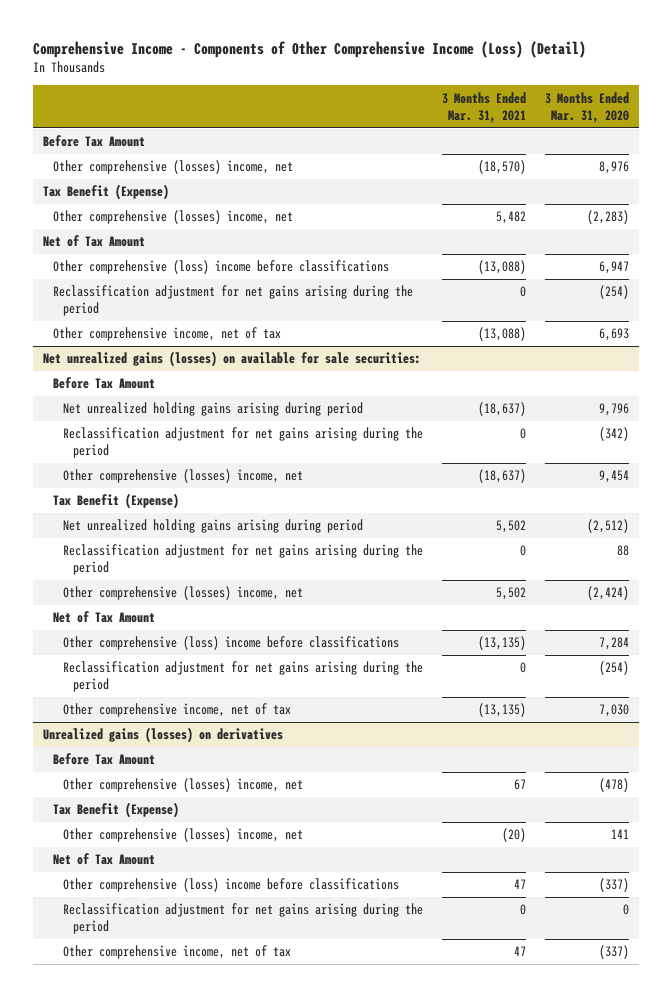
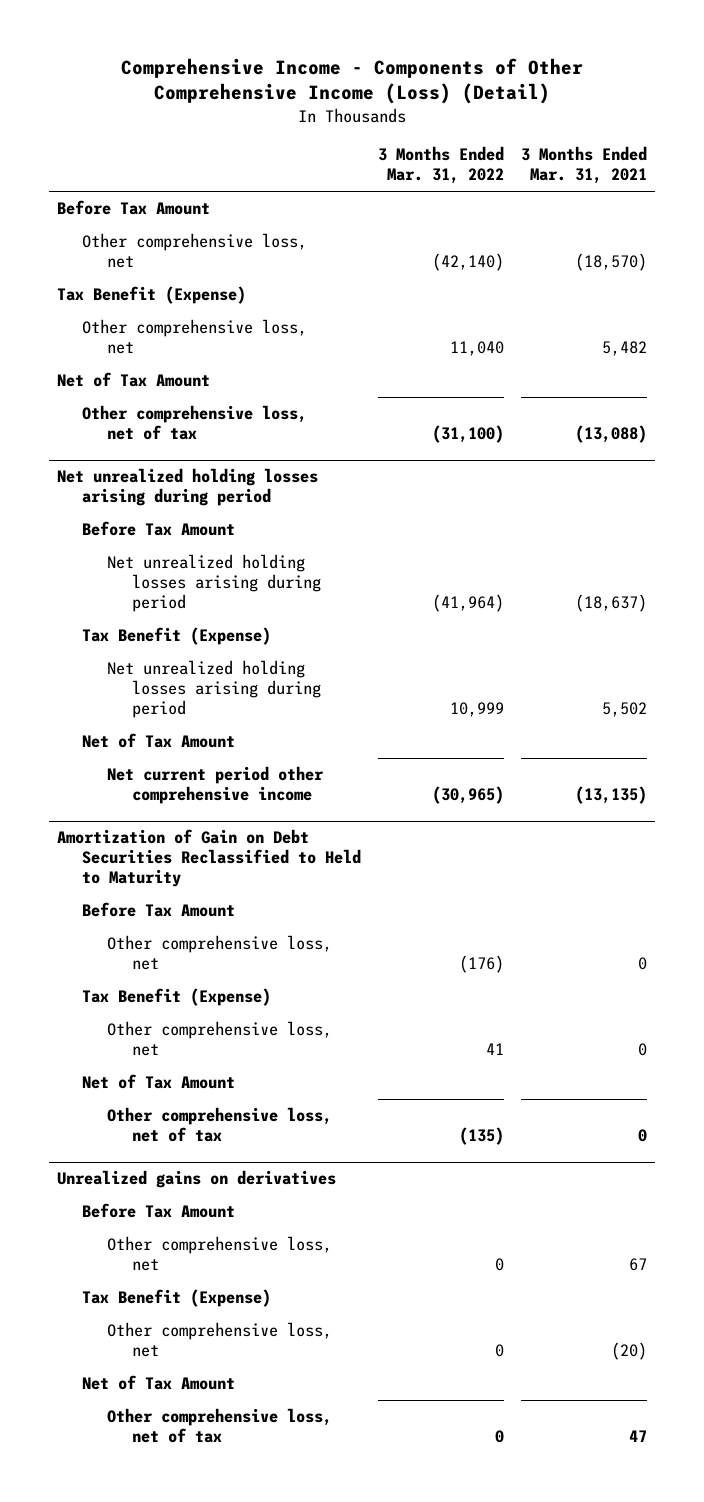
[545,91,630,123] 3 Months Ended Mar. 31, 2020 -> none
none -> [377,146,504,185] 3 Months Ended Mar. 31, 2022
[52,160,293,175] Other comprehensive (losses) income, net -> [81,233,307,269] Other comprehensive loss, net
[52,210,293,225] Other comprehensive (losses) income, net -> [81,319,307,355] Other comprehensive loss, net
[52,260,389,275] Other comprehensive (loss) income before classifications -> none
[52,285,413,317] Reclassification adjustment for net gains arising during the period -> none
[42,351,421,368] Net unrealized gains (losses) on available for sale securities: -> none
[52,327,281,342] Other comprehensive income, net of tax -> [81,405,307,441] Other comprehensive loss, net of tax
none -> [57,468,319,507] Net unrealized holding losses arising during period
[62,427,423,459] Reclassification adjustment for net gains arising during the period -> none
[62,469,303,484] Other comprehensive (losses) income, net -> none
[62,402,363,417] Net unrealized holding gains arising during period -> [106,554,321,613] Net unrealized holding losses arising during period
[62,544,423,576] Reclassification adjustment for net gains arising during the period -> none
[62,586,303,601] Other comprehensive (losses) income, net -> none
[62,519,363,534] Net unrealized holding gains arising during period -> [106,660,321,719] Net unrealized holding losses arising during period
[62,661,423,693] Reclassification adjustment for net gains arising during the period -> none
[62,703,291,718] Other comprehensive income, net of tax -> none
[42,727,283,744] Unrealized gains (losses) on derivatives -> none
[62,636,399,651] Other comprehensive (loss) income before classifications -> [106,766,324,805] Net current period other comprehensive income
none -> [57,829,361,888] Amortization of Gain on Debt Securities Reclassified to Held to Maturity
[62,778,303,793] Other comprehensive (losses) income, net -> [106,935,332,971] Other comprehensive loss, net
[513,779,526,791] 67 -> [637,957,647,971] 0
[62,828,303,843] Other comprehensive (losses) income, net -> [106,1021,332,1057] Other comprehensive loss, net
[501,828,526,843] (20) -> [637,1043,647,1057] 0
[62,878,399,893] Other comprehensive (loss) income before classifications -> none
[62,903,423,935] Reclassification adjustment for net gains arising during the period -> none
[62,945,291,960] Other comprehensive income, net of tax -> [106,1107,332,1143] Other comprehensive loss, net of tax
[513,946,526,957] 47 -> [637,1129,647,1143] 0
none -> [57,1170,337,1189] Unrealized gains on derivatives
none -> [81,1203,235,1219] Before Tax Amount
none -> [106,1236,332,1272] Other comprehensive loss, net
none -> [81,1289,271,1308] Tax Benefit (Expense)
none -> [106,1322,332,1358] Other comprehensive loss, net
none -> [81,1375,235,1391] Net of Tax Amount
none -> [106,1408,332,1444] Other comprehensive loss, net of tax

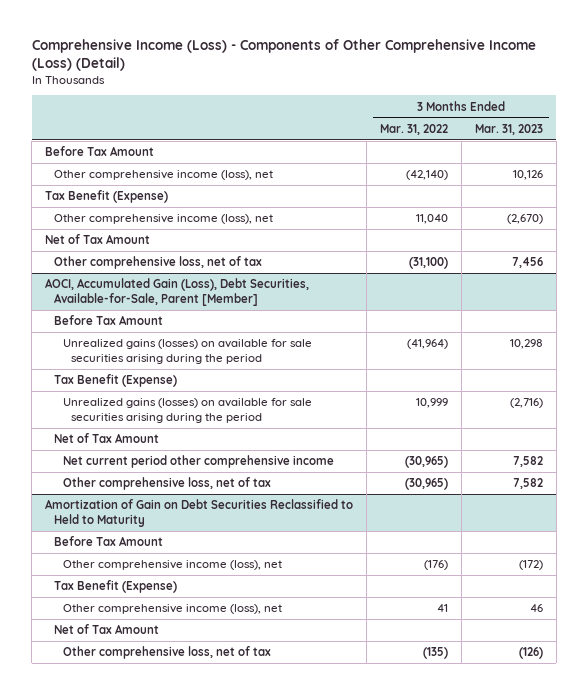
[120,57,583,105] Comprehensive Income - Components of Other Comprehensive Income (Loss) (Detail) -> [31,38,536,71] Comprehensive Income (Loss) - Components of Other Comprehensive Income (Loss) (Detail)
[520,146,647,185] 3 Months Ended Mar. 31, 2021 -> none
none -> [474,123,543,135] Mar. 31, 2023
[81,233,307,269] Other comprehensive loss, net -> [53,170,273,181] Other comprehensive income (loss), net
[81,319,307,355] Other comprehensive loss, net -> [53,214,273,225] Other comprehensive income (loss), net
[57,468,319,507] Net unrealized holding losses arising during period -> none
none -> [44,278,309,306] AOCI, Accumulated Gain (Loss), Debt Securities, Available-for-Sale, Parent [Member]
[106,554,321,613] Net unrealized holding losses arising during period -> [62,339,312,364] Unrealized gains (losses) on available for sale securities arising during the period
[106,660,321,719] Net unrealized holding losses arising during period -> [62,398,312,423] Unrealized gains (losses) on available for sale securities arising during the period
none -> [62,477,271,491] Other comprehensive loss, net of tax
[106,935,332,971] Other comprehensive loss, net -> [62,560,282,571] Other comprehensive income (loss), net
[106,1021,332,1057] Other comprehensive loss, net -> [62,604,282,615] Other comprehensive income (loss), net
[57,1170,337,1189] Unrealized gains on derivatives -> none
[81,1203,235,1219] Before Tax Amount -> none
[106,1236,332,1272] Other comprehensive loss, net -> none
[81,1289,271,1308] Tax Benefit (Expense) -> none
[106,1322,332,1358] Other comprehensive loss, net -> none
[81,1375,235,1391] Net of Tax Amount -> none
[106,1408,332,1444] Other comprehensive loss, net of tax -> none

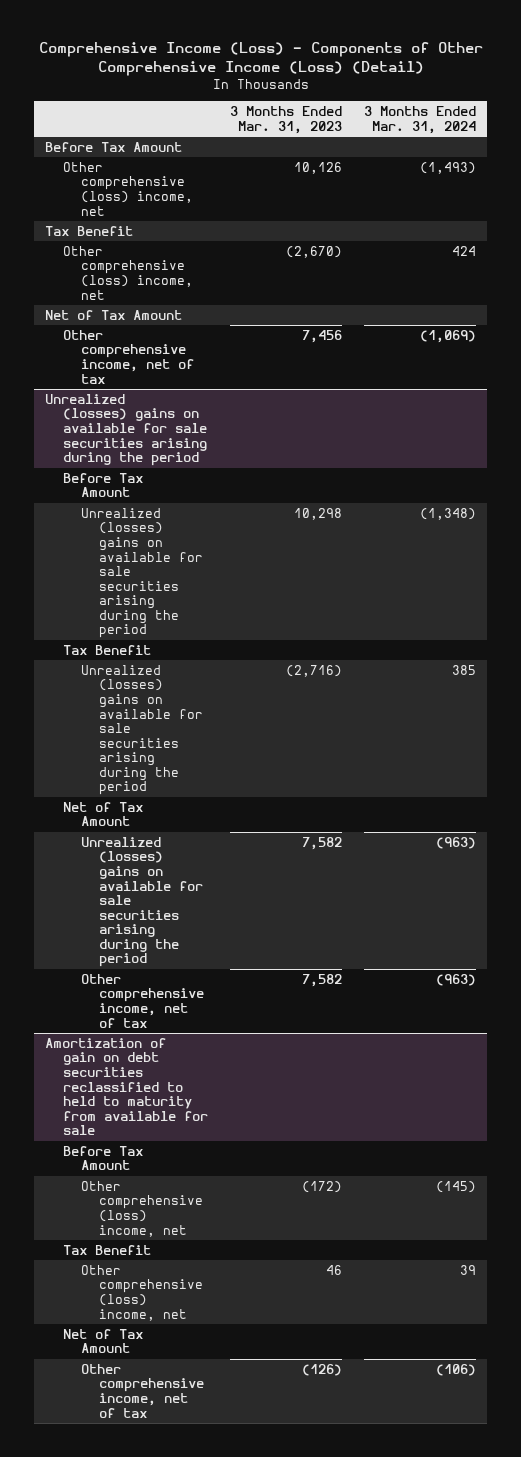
[379,123,448,135] Mar. 31, 2022 -> none
none -> [364,106,477,134] 3 Months Ended Mar. 31, 2024
[53,170,273,181] Other comprehensive income (loss), net -> [63,161,194,216] Other comprehensive (loss) income, net
[44,190,168,204] Tax Benefit (Expense) -> [45,225,134,236] Tax Benefit
[53,214,273,225] Other comprehensive income (loss), net -> [63,245,194,300] Other comprehensive (loss) income, net
[53,256,262,270] Other comprehensive loss, net of tax -> [63,329,195,384] Other comprehensive income, net of tax
[44,278,309,306] AOCI, Accumulated Gain (Loss), Debt Securities, Available-for-Sale, Parent [Member] -> [45,393,208,467] Unrealized (losses) gains on available for sale securities arising during the period
[62,339,312,364] Unrealized gains (losses) on available for sale securities arising during the period -> [81,507,204,639] Unrealized (losses) gains on available for sale securities arising during the period
[53,374,177,388] Tax Benefit (Expense) -> [63,644,152,655] Tax Benefit
[62,398,312,423] Unrealized gains (losses) on available for sale securities arising during the period -> [81,664,204,796] Unrealized (losses) gains on available for sale securities arising during the period
[62,455,334,469] Net current period other comprehensive income -> [81,836,204,968] Unrealized (losses) gains on available for sale securities arising during the period
[62,477,271,491] Other comprehensive loss, net of tax -> [81,973,205,1028] Other comprehensive income, net of tax
[44,499,353,527] Amortization of Gain on Debt Securities Reclassified to Held to Maturity -> [45,1037,209,1136] Amortization of gain on debt securities reclassified to held to maturity from available for sale
[62,560,282,571] Other comprehensive income (loss), net -> [81,1180,204,1237] Other comprehensive (loss) income, net
[53,580,177,594] Tax Benefit (Expense) -> [63,1244,152,1255] Tax Benefit
[62,604,282,615] Other comprehensive income (loss), net -> [81,1264,204,1321] Other comprehensive (loss) income, net
[62,646,271,660] Other comprehensive loss, net of tax -> [81,1363,205,1418] Other comprehensive income, net of tax

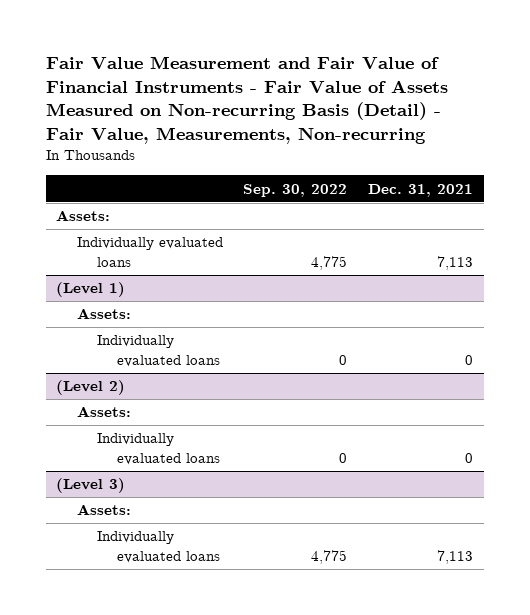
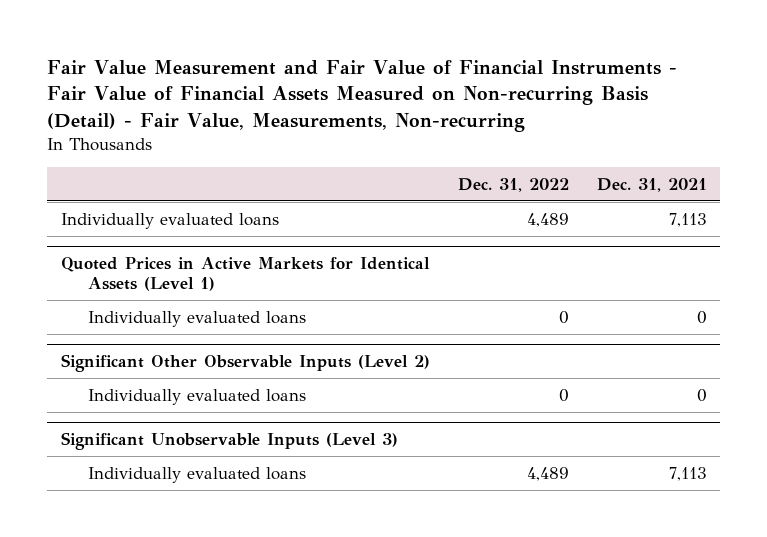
[45,56,448,144] Fair Value Measurement and Fair Value of Financial Instruments - Fair Value of Assets Measured on Non-recurring Basis (Detail) - Fair Value, Measurements, Non-recurring -> [47,59,678,132] Fair Value Measurement and Fair Value of Financial Instruments - Fair Value of Financial Assets Measured on Non-recurring Basis (Detail) - Fair Value, Measurements, Non-recurring
[243,183,348,197] Sep. 30, 2022 -> none
none -> [457,177,569,192] Dec. 31, 2022
[56,210,111,222] Assets: -> none
[76,308,131,320] Assets: -> none
[56,282,126,298] (Level 1) -> [60,256,430,291] Quoted Prices in Active Markets for Identical Assets (Level 1)
[76,406,131,418] Assets: -> none
[56,380,126,396] (Level 2) -> [60,353,430,372] Significant Other Observable Inputs (Level 2)
[76,504,131,516] Assets: -> none
[56,478,126,494] (Level 3) -> [60,431,398,450] Significant Unobservable Inputs (Level 3)

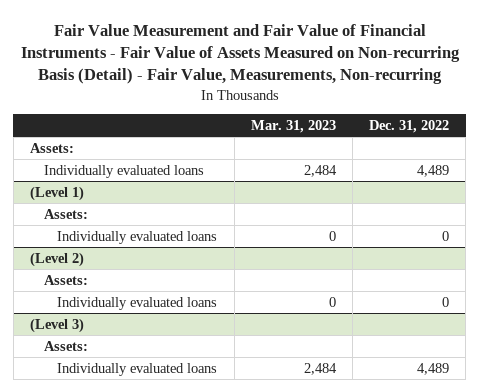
[47,59,678,132] Fair Value Measurement and Fair Value of Financial Instruments - Fair Value of Financial Assets Measured on Non-recurring Basis (Detail) - Fair Value, Measurements, Non-recurring -> [20,23,460,85] Fair Value Measurement and Fair Value of Financial Instruments - Fair Value of Assets Measured on Non-recurring Basis (Detail) - Fair Value, Measurements, Non-recurring
[596,177,707,192] Dec. 31, 2021 -> none
none -> [250,119,336,133] Mar. 31, 2023
none -> [30,142,75,153] Assets:
[60,256,430,291] Quoted Prices in Active Markets for Identical Assets (Level 1) -> [30,185,85,201] (Level 1)
none -> [43,208,88,219] Assets:
[60,353,430,372] Significant Other Observable Inputs (Level 2) -> [30,251,85,267] (Level 2)
none -> [43,274,88,285] Assets:
[60,431,398,450] Significant Unobservable Inputs (Level 3) -> [30,317,85,333] (Level 3)
none -> [43,340,88,351] Assets:

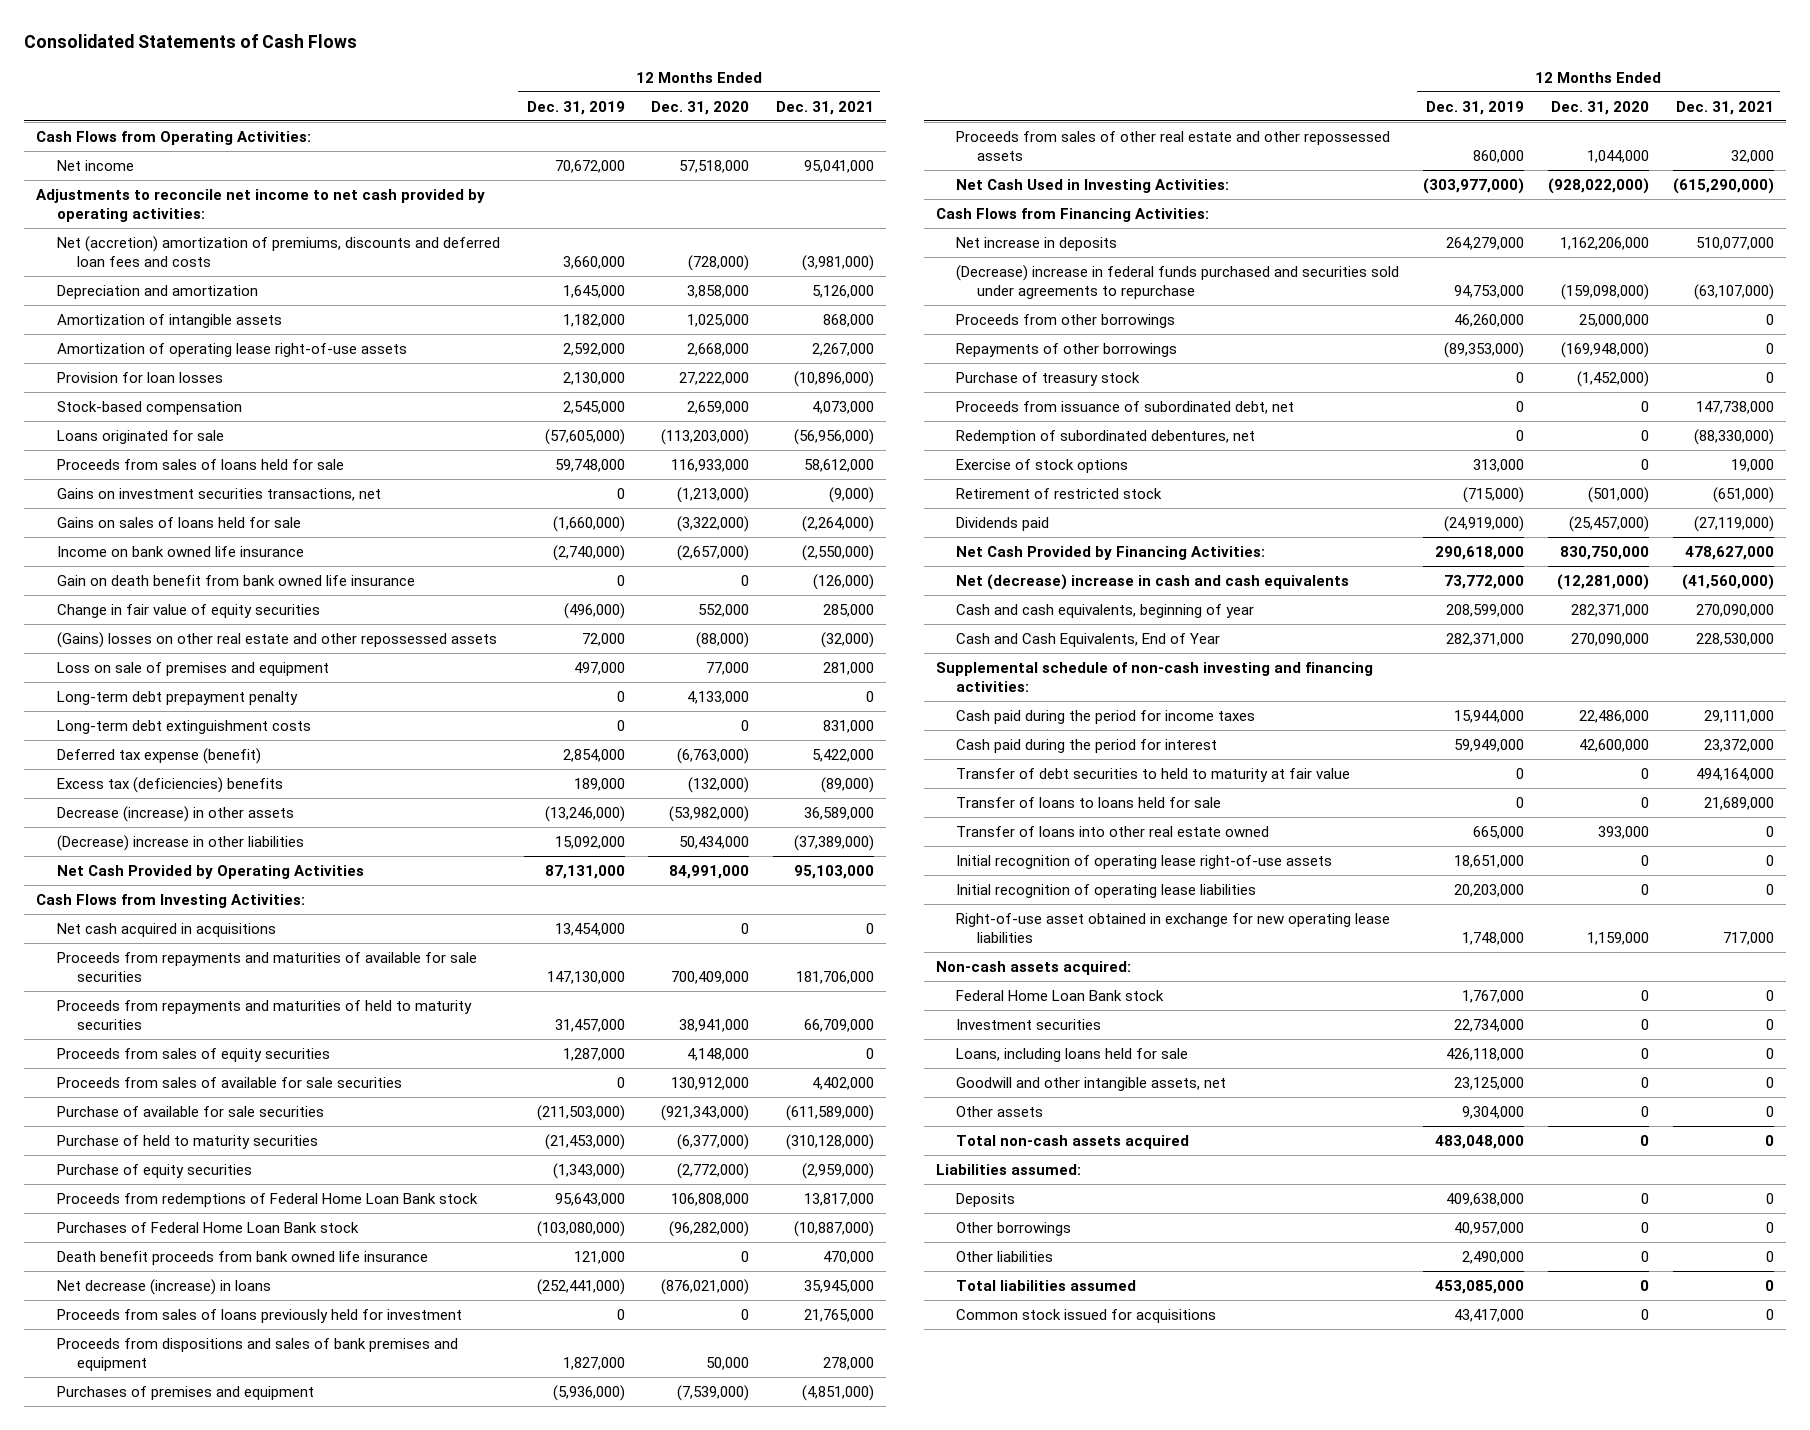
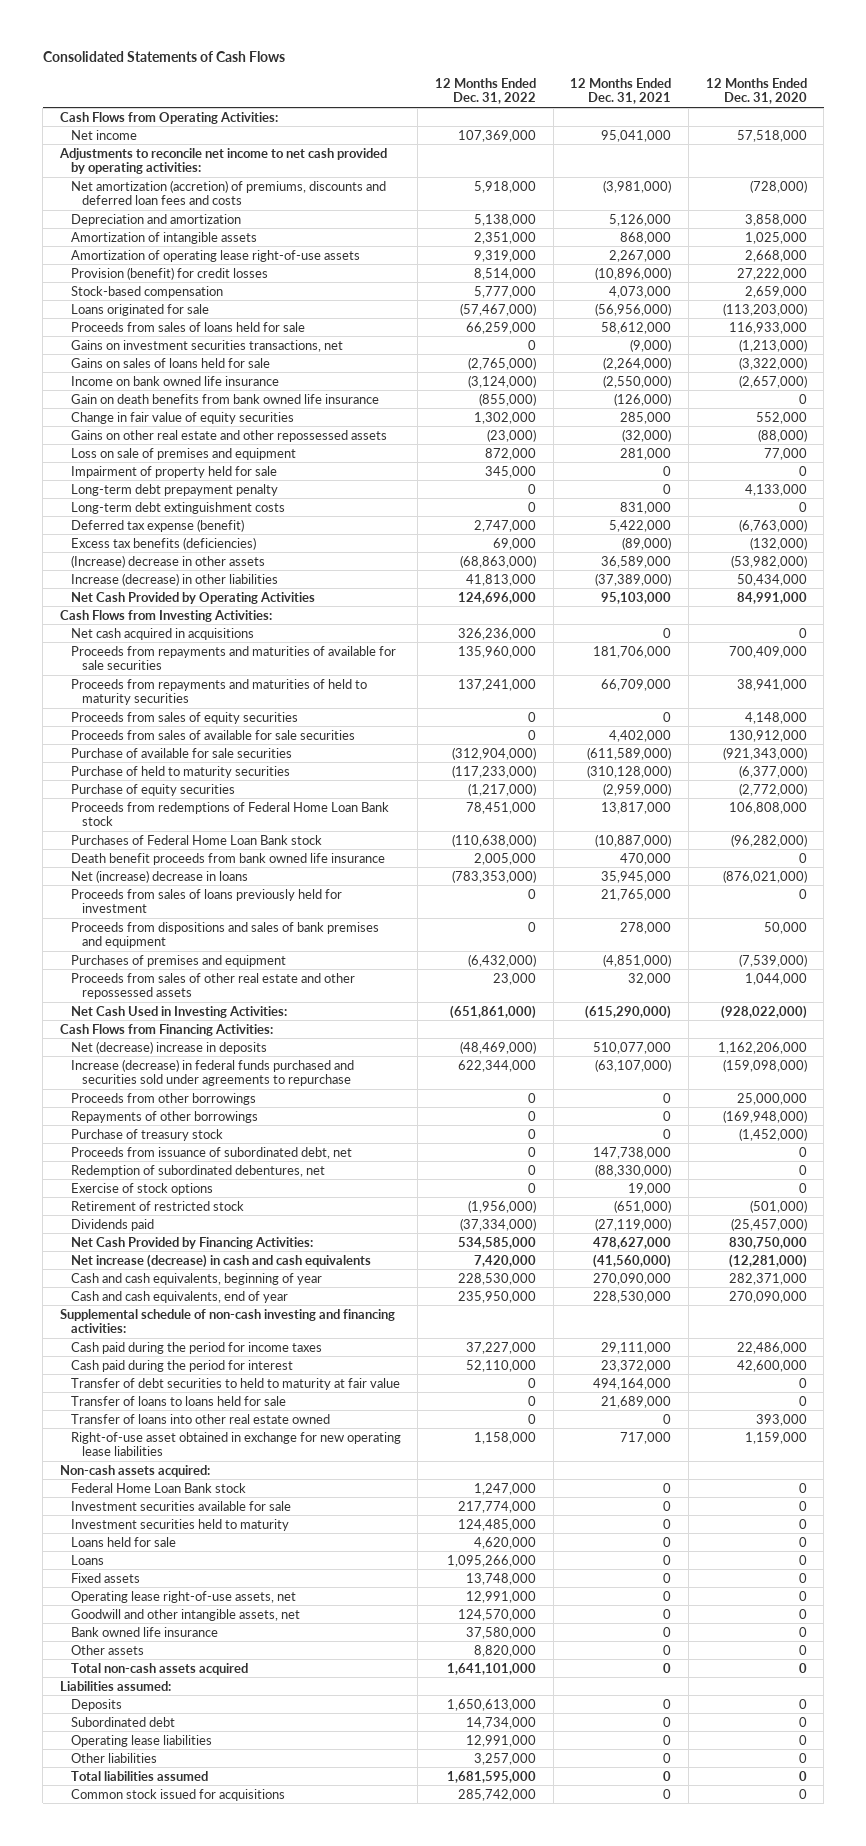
[526,100,625,115] Dec. 31, 2019 -> none
none -> [435,77,537,105] 12 Months Ended Dec. 31, 2022
[56,235,500,267] Net (accretion) amortization of premiums, discounts and deferred loan fees and costs -> [70,179,386,206] Net amortization (accretion) of premiums, discounts and deferred loan fees and costs
[56,371,223,383] Provision for loan losses -> [70,266,268,280] Provision (benefit) for credit losses
[56,574,415,586] Gain on death benefit from bank owned life insurance -> [70,393,379,404] Gain on death benefits from bank owned life insurance
[56,631,497,648] (Gains) losses on other real estate and other repossessed assets -> [70,429,387,442] Gains on other real estate and other repossessed assets
none -> [70,465,277,478] Impairment of property held for sale
[56,776,283,793] Excess tax (deficiencies) benefits -> [70,536,256,550] Excess tax benefits (deficiencies)
[56,805,294,822] Decrease (increase) in other assets -> [70,554,265,568] (Increase) decrease in other assets
[56,834,304,851] (Decrease) increase in other liabilities -> [70,572,278,586] Increase (decrease) in other liabilities
[56,1278,271,1295] Net decrease (increase) in loans -> [70,869,248,883] Net (increase) decrease in loans
[956,236,1118,251] Net increase in deposits -> [70,1040,267,1054] Net (decrease) increase in deposits
[956,264,1400,299] (Decrease) increase in federal funds purchased and securities sold under agreements to repurchase -> [70,1058,354,1087] Increase (decrease) in federal funds purchased and securities sold under agreements to repurchase
[956,573,1350,590] Net (decrease) increase in cash and cash equivalents -> [70,1253,371,1268] Net increase (decrease) in cash and cash equivalents
[956,632,1221,647] Cash and Cash Equivalents, End of Year -> [70,1290,288,1303] Cash and cash equivalents, end of year
[956,854,1333,869] Initial recognition of operating lease right-of-use assets -> none
[956,883,1257,898] Initial recognition of operating lease liabilities -> none
none -> [70,1500,291,1511] Investment securities available for sale
[956,1018,1102,1030] Investment securities -> [70,1518,289,1531] Investment securities held to maturity
[956,1047,1189,1062] Loans, including loans held for sale -> [70,1536,176,1547] Loans held for sale
none -> [70,1554,104,1565] Loans
none -> [70,1572,140,1583] Fixed assets
none -> [70,1590,296,1603] Operating lease right-of-use assets, net
none -> [70,1626,218,1637] Bank owned life insurance
[956,1221,1072,1236] Other borrowings -> none
none -> [70,1716,175,1727] Subordinated debt
none -> [70,1734,212,1747] Operating lease liabilities

